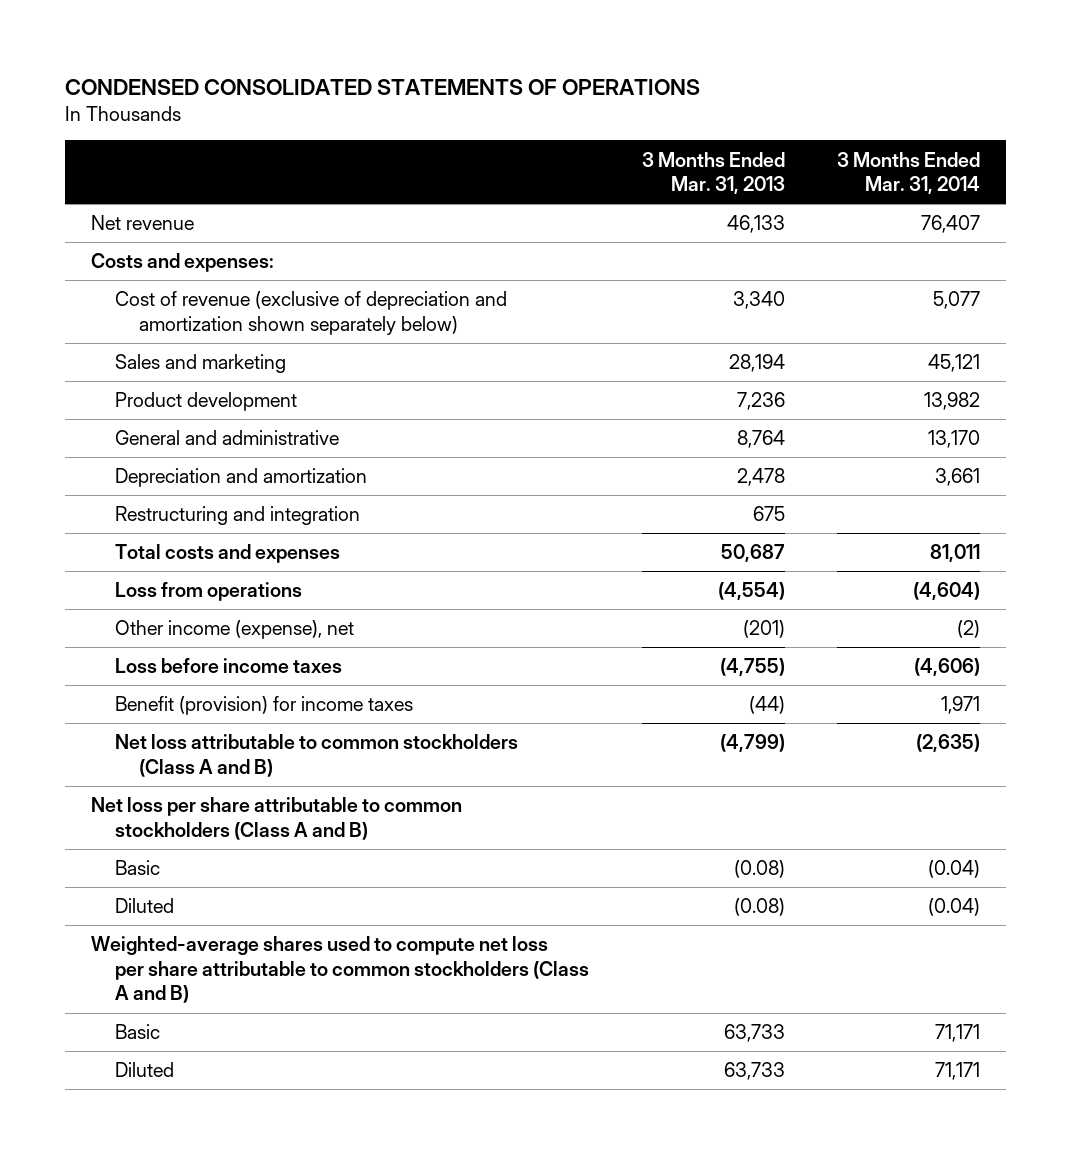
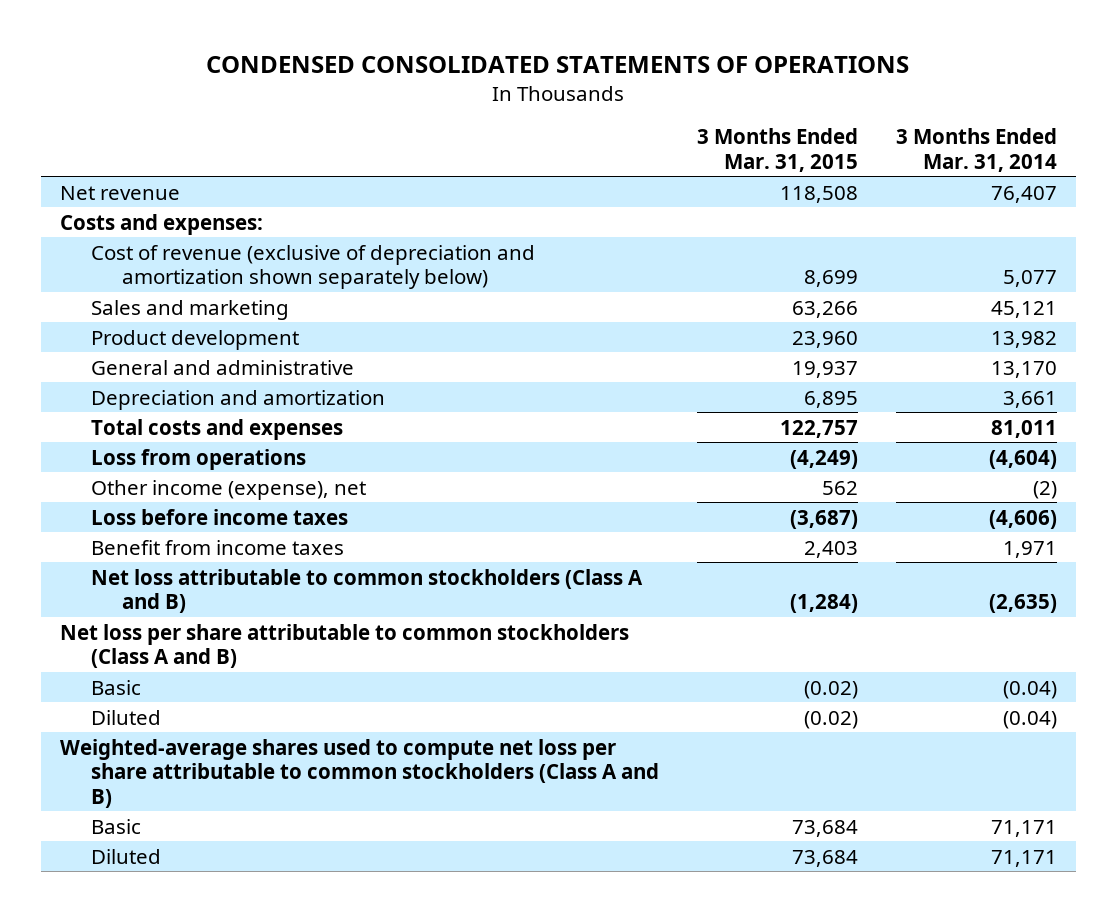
[641,151,785,195] 3 Months Ended Mar. 31, 2013 -> none
none -> [696,128,858,172] 3 Months Ended Mar. 31, 2015
[115,506,361,526] Restructuring and integration -> none
[115,696,414,716] Benefit (provision) for income taxes -> [90,539,344,555] Benefit from income taxes

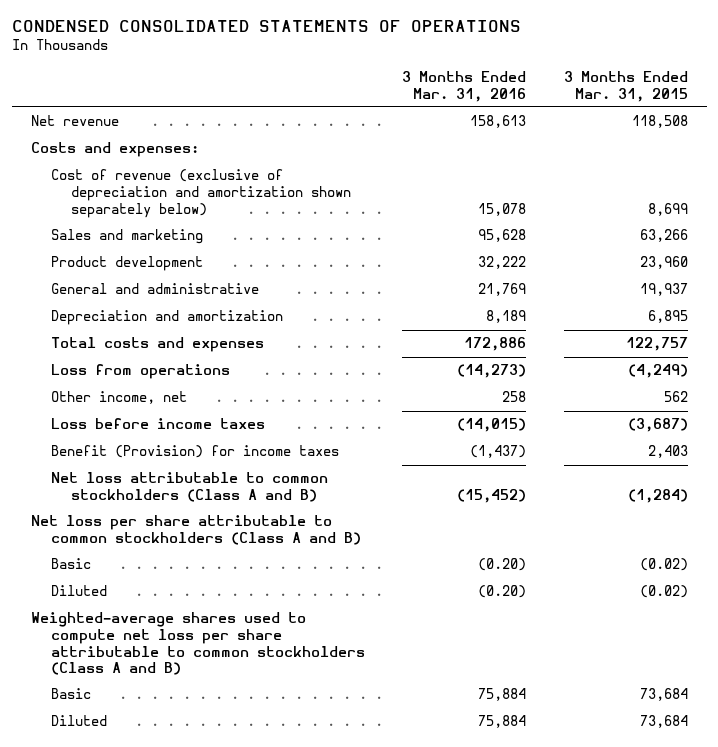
[895,128,1057,172] 3 Months Ended Mar. 31, 2014 -> none
none -> [402,70,527,102] 3 Months Ended Mar. 31, 2016
[90,479,366,500] Other income (expense), net -> [50,391,187,405] Other income, net
[90,539,344,555] Benefit from income taxes -> [50,445,339,459] Benefit (Provision) for income taxes

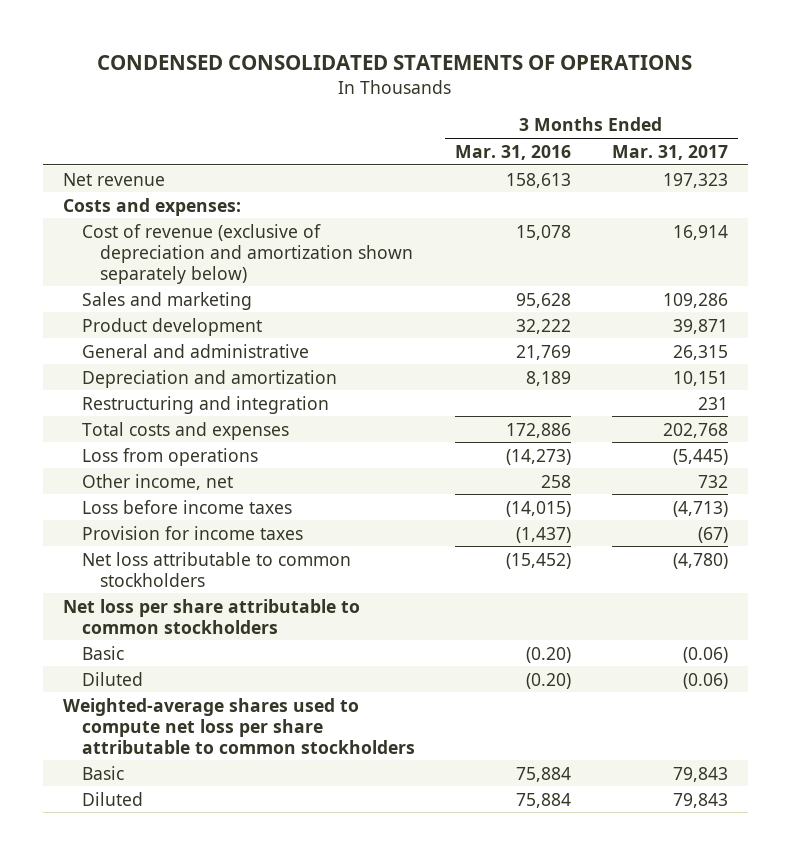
[563,70,688,102] 3 Months Ended Mar. 31, 2015 -> none
none -> [611,144,728,160] Mar. 31, 2017
none -> [81,395,329,414] Restructuring and integration
[50,445,339,459] Benefit (Provision) for income taxes -> [81,525,303,540] Provision for income taxes
[50,472,328,502] Net loss attributable to common stockholders (Class A and B) -> [81,551,351,587] Net loss attributable to common stockholders
[30,515,361,545] Net loss per share attributable to common stockholders (Class A and B) -> [62,598,360,634] Net loss per share attributable to common stockholders
[30,612,365,676] Weighted-average shares used to compute net loss per share attributable to common stockholders (Class A and B) -> [62,697,415,754] Weighted-average shares used to compute net loss per share attributable to common stockholders

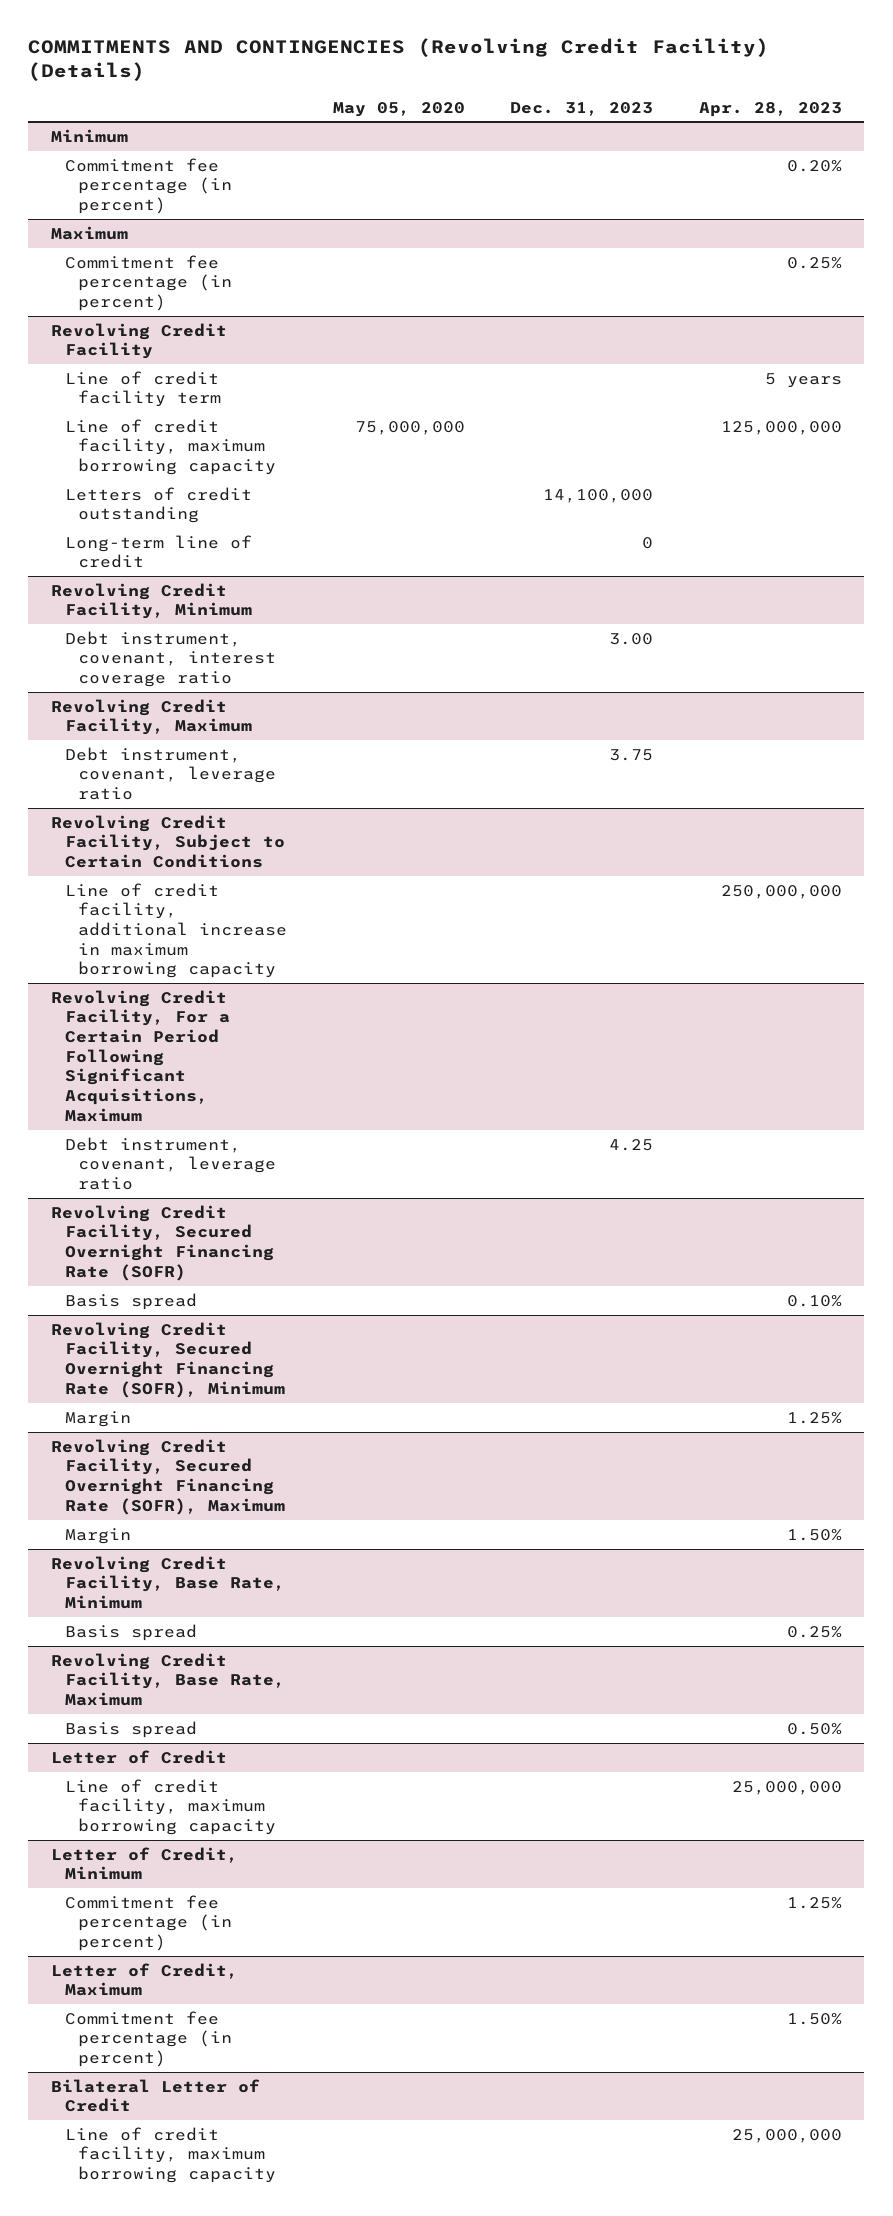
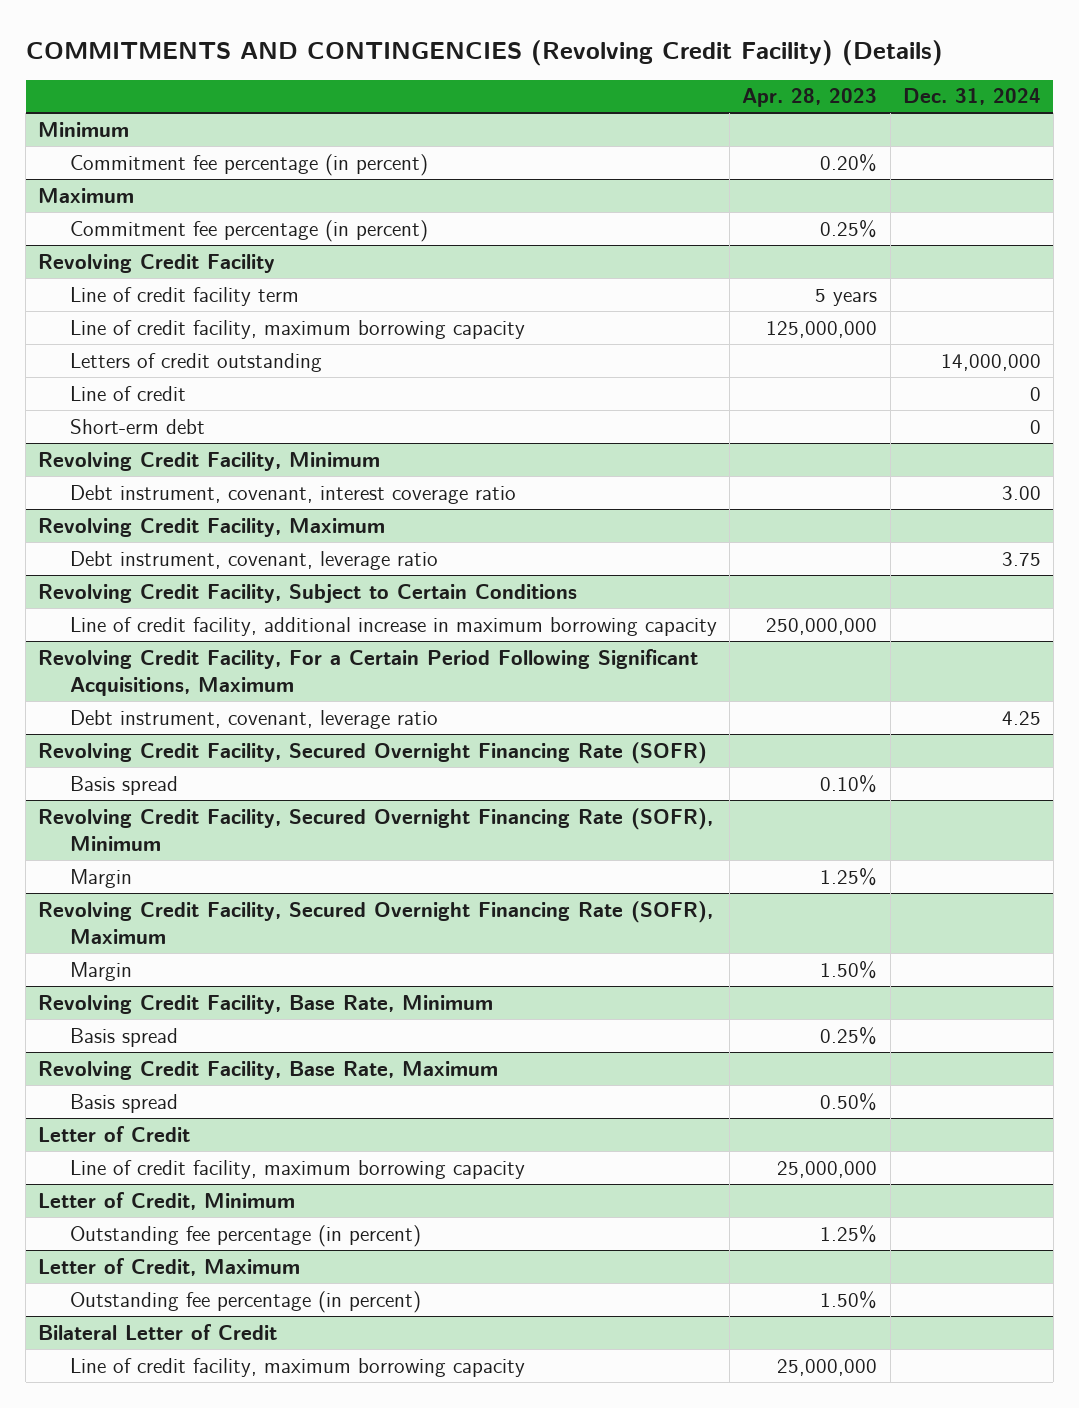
[332,101,465,117] May 05, 2020 -> none
[510,101,654,116] Dec. 31, 2023 -> none
none -> [902,88,1041,106] Dec. 31, 2024
[64,534,252,569] Long-term line of credit -> [70,385,187,401] Line of credit
none -> [70,418,206,434] Short-erm debt
[64,1894,233,1952] Commitment fee percentage (in percent) -> [70,1224,422,1247] Outstanding fee percentage (in percent)
[64,2010,233,2068] Commitment fee percentage (in percent) -> [70,1290,422,1313] Outstanding fee percentage (in percent)

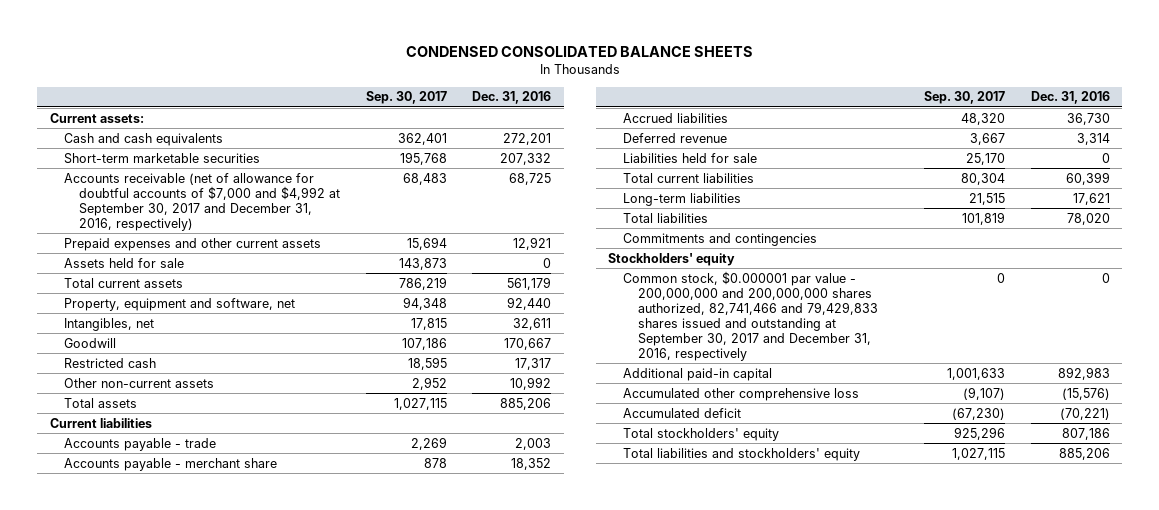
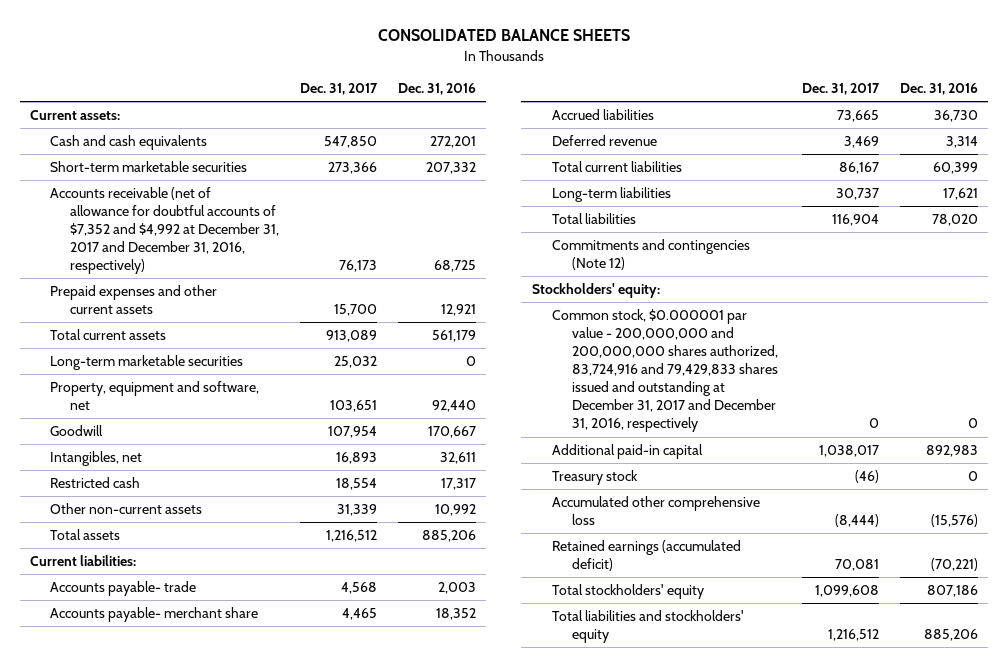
[405,45,753,57] CONDENSED CONSOLIDATED BALANCE SHEETS -> [377,29,630,42] CONSOLIDATED BALANCE SHEETS
[365,91,447,105] Sep. 30, 2017 -> none
none -> [299,82,378,95] Dec. 31, 2017
[64,172,341,231] Accounts receivable (net of allowance for doubtful accounts of $7,000 and $4,992 at September 30, 2017 and December 31, 2016, respectively) -> [49,187,279,275] Accounts receivable (net of allowance for doubtful accounts of $7,352 and $4,992 at December 31, 2017 and December 31, 2016, respectively)
[64,257,185,268] Assets held for sale -> none
none -> [49,355,243,371] Long-term marketable securities
[64,317,155,331] Intangibles, net -> [49,451,142,467] Intangibles, net
[49,417,152,428] Current liabilities -> [30,555,137,567] Current liabilities:
[64,437,217,451] Accounts payable - trade -> [49,581,196,597] Accounts payable- trade
[64,457,278,471] Accounts payable - merchant share -> [49,607,258,623] Accounts payable- merchant share
[623,152,758,163] Liabilities held for sale -> none
[623,232,818,246] Commitments and contingencies -> [551,239,750,271] Commitments and contingencies (Note 12)
[608,252,736,266] Stockholders' equity -> [531,283,660,299] Stockholders' equity:
[623,270,878,361] Common stock, $0.000001 par value - 200,000,000 and 200,000,000 shares authorized, 82,741,466 and 79,429,833 shares issued and outstanding at September 30, 2017 and December 31, 2016, respectively -> [551,309,778,433] Common stock, $0.000001 par value - 200,000,000 and 200,000,000 shares authorized, 83,724,916 and 79,429,833 shares issued and outstanding at December 31, 2017 and December 31, 2016, respectively
none -> [551,470,638,486] Treasury stock
[623,407,742,418] Accumulated deficit -> [551,540,741,572] Retained earnings (accumulated deficit)

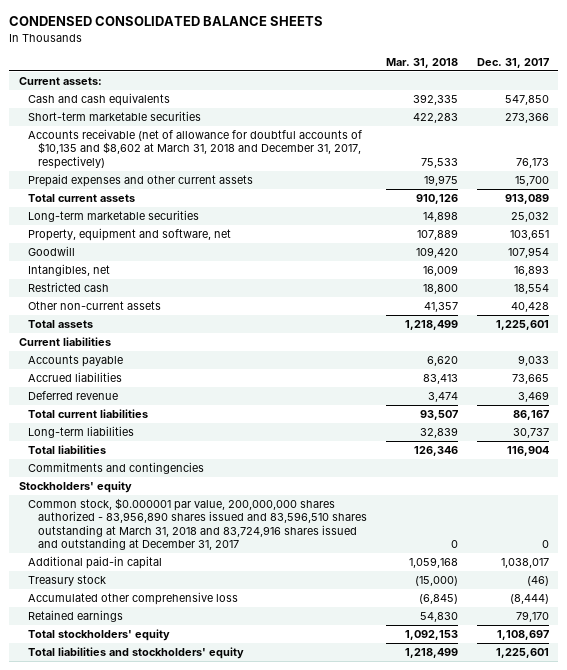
[377,29,630,42] CONSOLIDATED BALANCE SHEETS -> [8,16,323,27] CONDENSED CONSOLIDATED BALANCE SHEETS
[397,82,476,95] Dec. 31, 2016 -> none
none -> [385,57,458,68] Mar. 31, 2018
[49,187,279,275] Accounts receivable (net of allowance for doubtful accounts of $7,352 and $4,992 at December 31, 2017 and December 31, 2016, respectively) -> [28,129,363,169] Accounts receivable (net of allowance for doubtful accounts of $10,135 and $8,602 at March 31, 2018 and December 31, 2017, respectively)
[49,607,258,623] Accounts payable- merchant share -> none
[336,504,377,517] 31,339 -> [510,302,549,313] 40,428
[325,530,377,543] 1,216,512 -> [495,320,549,331] 1,225,601
[30,555,137,567] Current liabilities: -> [18,337,111,347] Current liabilities
[49,581,196,597] Accounts payable- trade -> [28,355,124,368] Accounts payable
[340,582,377,595] 4,568 -> [517,355,549,367] 9,033
[551,239,750,271] Commitments and contingencies (Note 12) -> [28,462,205,475] Commitments and contingencies
[531,283,660,299] Stockholders' equity: -> [18,481,132,494] Stockholders' equity
[551,309,778,433] Common stock, $0.000001 par value - 200,000,000 and 200,000,000 shares authorized, 83,724,916 and 79,429,833 shares issued and outstanding at December 31, 2017 and December 31, 2016, respectively -> [28,498,367,550] Common stock, $0.000001 par value, 200,000,000 shares authorized - 83,956,890 shares issued and 83,596,510 shares outstanding at March 31, 2018 and 83,724,916 shares issued and outstanding at December 31, 2017
[551,540,741,572] Retained earnings (accumulated deficit) -> [28,610,124,623] Retained earnings
[834,559,879,572] 70,081 -> [515,611,549,623] 79,170
[814,585,879,598] 1,099,608 -> [496,630,549,641] 1,108,697
[827,629,879,642] 1,216,512 -> [495,648,549,659] 1,225,601

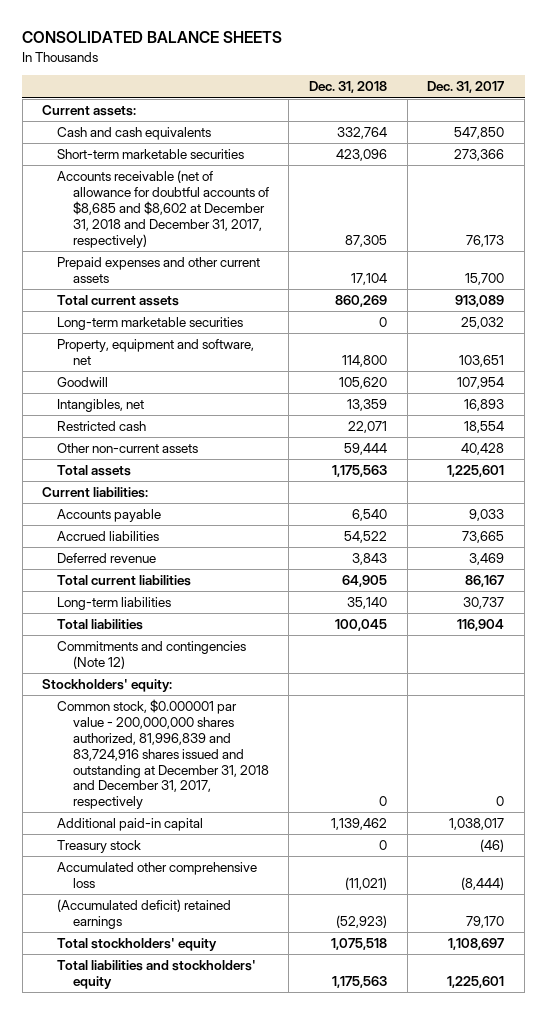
[8,16,323,27] CONDENSED CONSOLIDATED BALANCE SHEETS -> [22,31,283,44] CONSOLIDATED BALANCE SHEETS
[385,57,458,68] Mar. 31, 2018 -> none
none -> [308,81,387,94] Dec. 31, 2018
[28,129,363,169] Accounts receivable (net of allowance for doubtful accounts of $10,135 and $8,602 at March 31, 2018 and December 31, 2017, respectively) -> [57,170,269,248] Accounts receivable (net of allowance for doubtful accounts of $8,685 and $8,602 at December 31, 2018 and December 31, 2017, respectively)
[18,337,111,347] Current liabilities -> [42,487,149,499] Current liabilities:
[28,462,205,475] Commitments and contingencies -> [57,641,247,669] Commitments and contingencies (Note 12)
[18,481,132,494] Stockholders' equity -> [42,679,173,693] Stockholders' equity:
[28,498,367,550] Common stock, $0.000001 par value, 200,000,000 shares authorized - 83,956,890 shares issued and 83,596,510 shares outstanding at March 31, 2018 and 83,724,916 shares issued and outstanding at December 31, 2017 -> [57,699,269,810] Common stock, $0.000001 par value - 200,000,000 shares authorized, 81,996,839 and 83,724,916 shares issued and outstanding at December 31, 2018 and December 31, 2017, respectively
[28,610,124,623] Retained earnings -> [57,899,232,929] (Accumulated deficit) retained earnings

